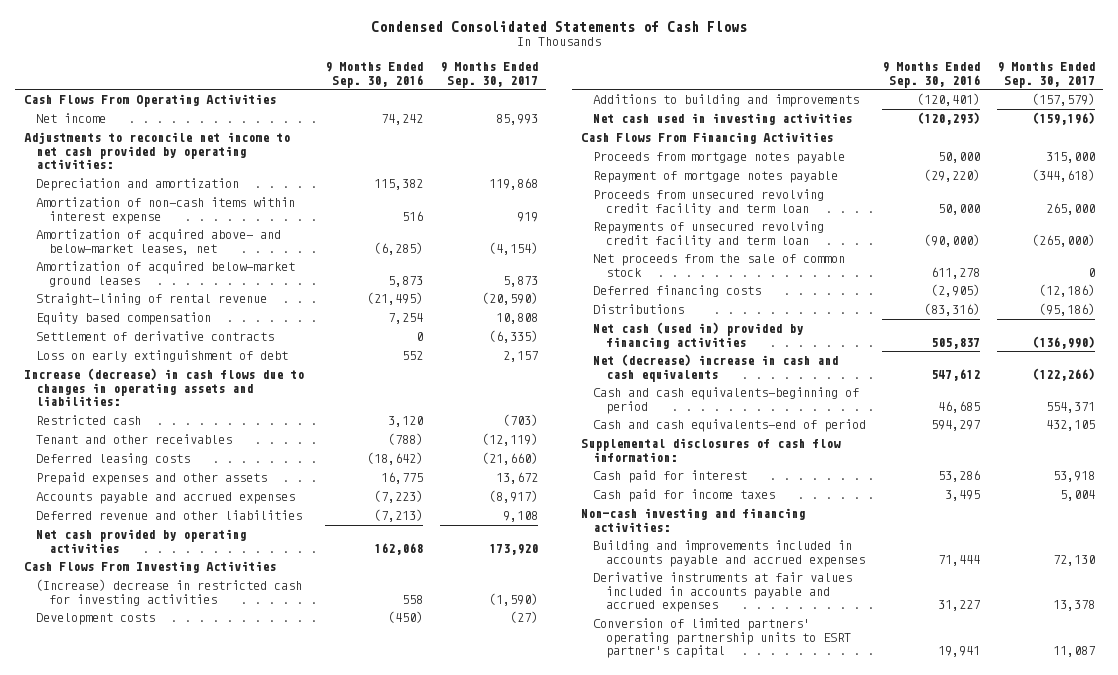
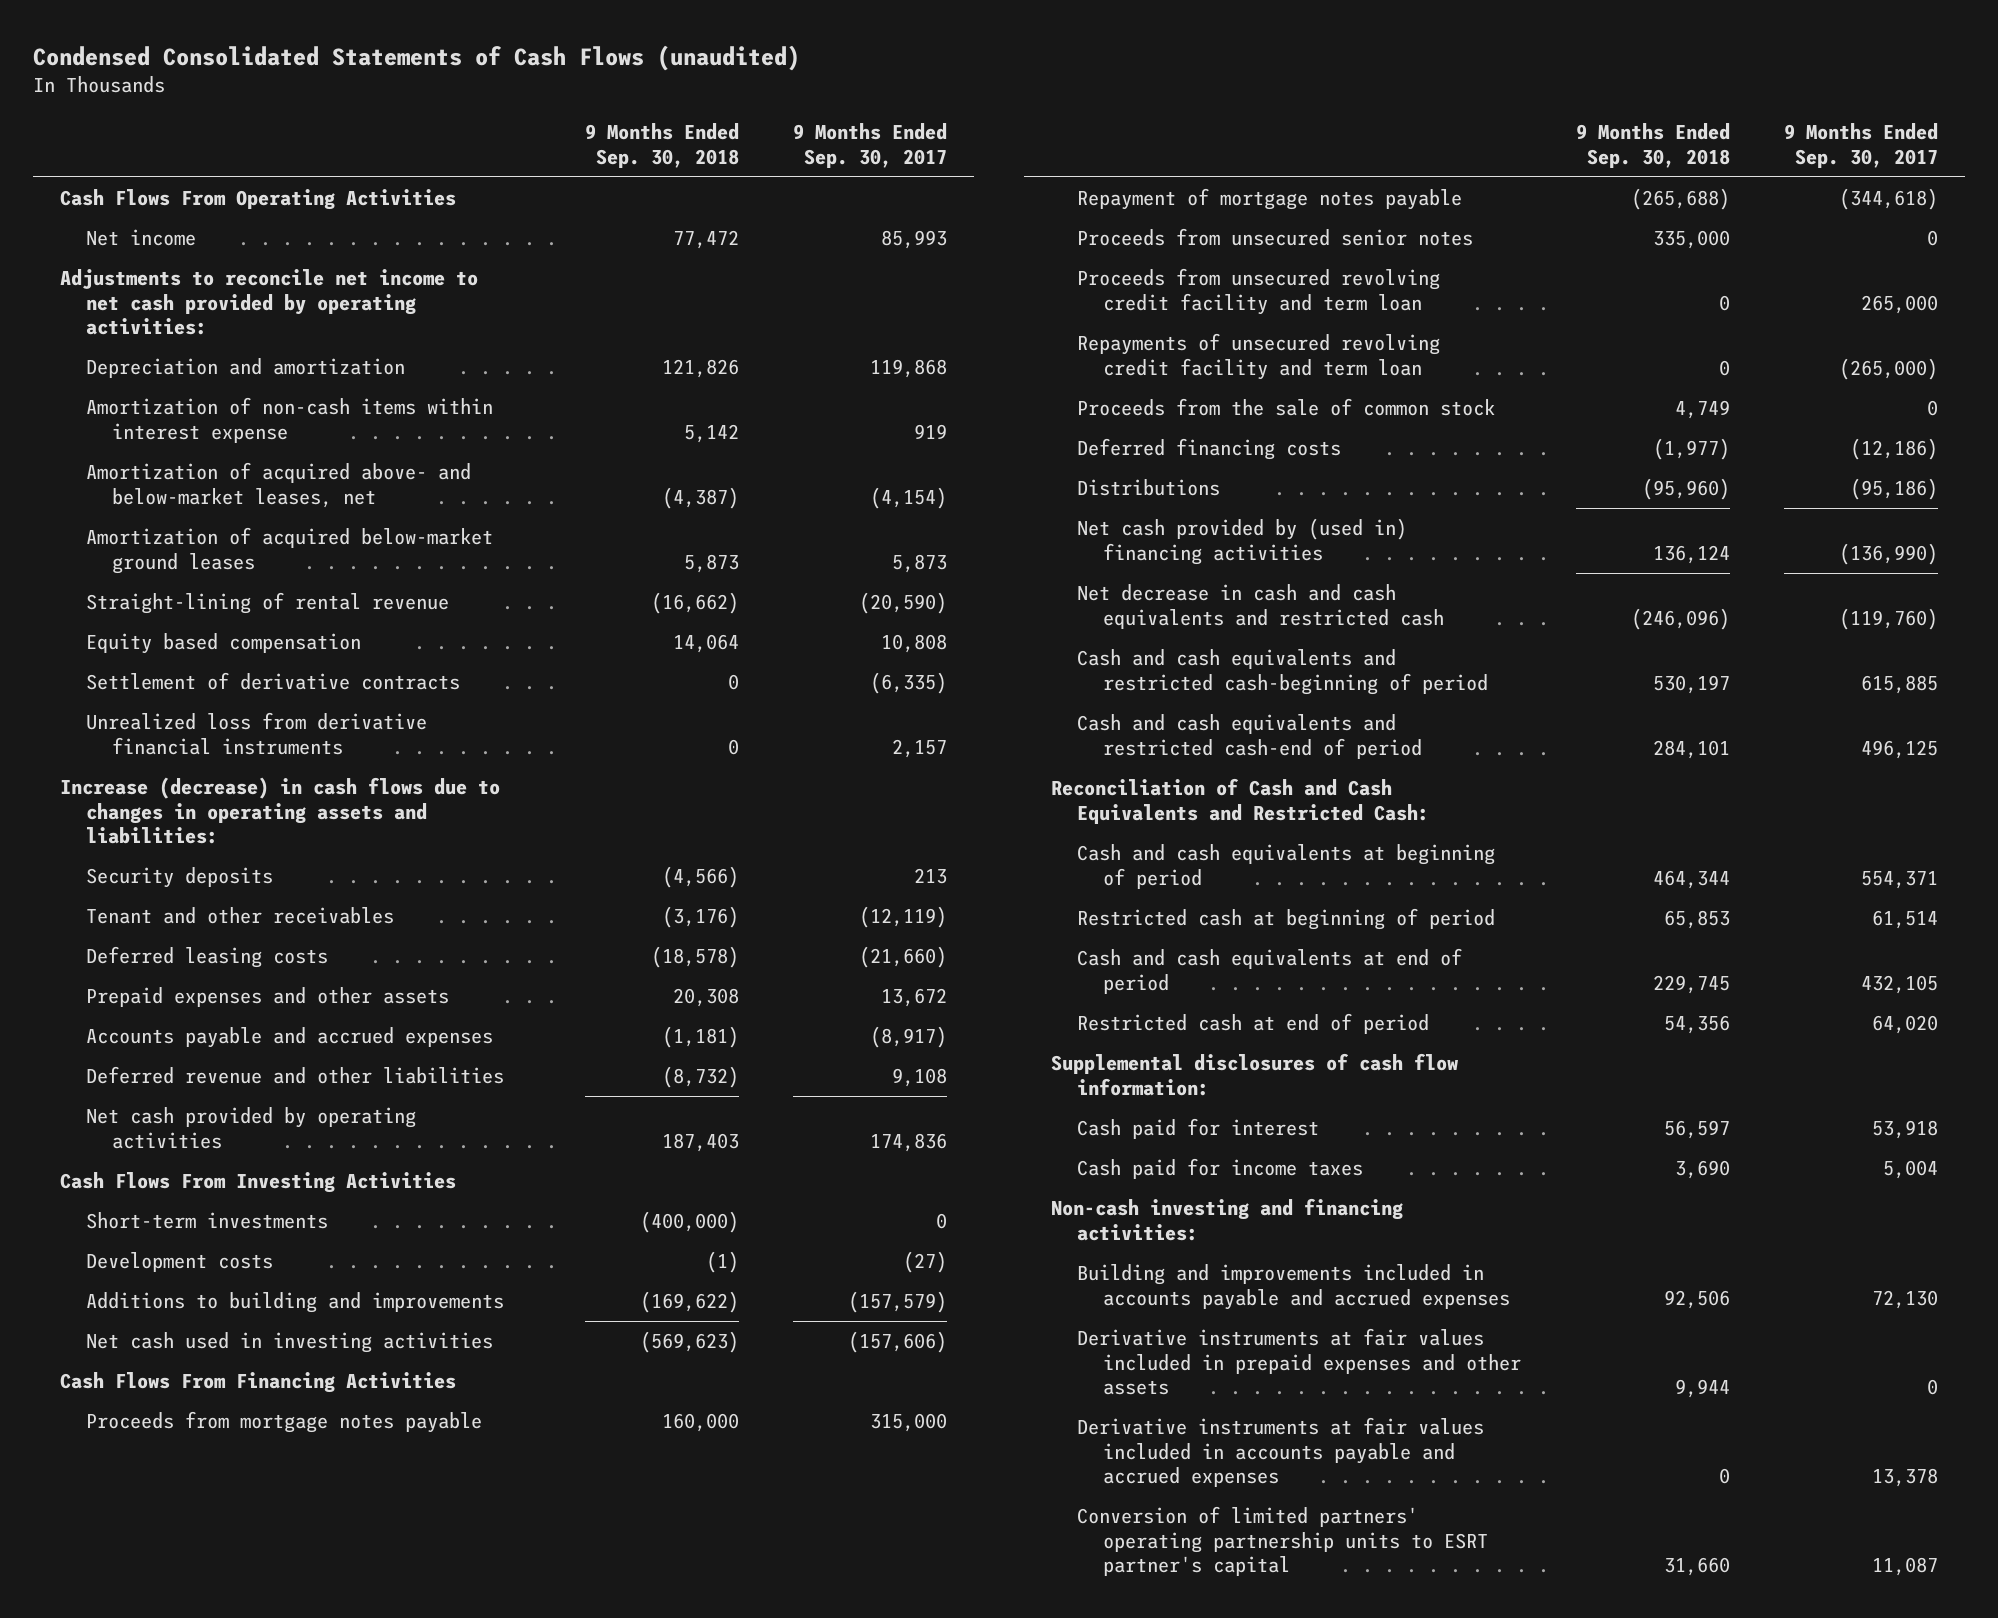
[371,20,748,32] Condensed Consolidated Statements of Cash Flows -> [33,44,801,71] Condensed Consolidated Statements of Cash Flows (unaudited)
[325,62,424,88] 9 Months Ended Sep. 30, 2016 -> none
none -> [584,123,739,168] 9 Months Ended Sep. 30, 2018
[36,350,289,363] Loss on early extinguishment of debt -> [86,712,428,755] Unrealized loss from derivative financial instruments
[36,415,142,426] Restricted cash -> none
none -> [86,867,274,889] Security deposits
[488,543,538,555] 173,920 -> [869,1132,947,1152] 174,836
[36,579,303,606] (Increase) decrease in restricted cash for investing activities -> none
none -> [86,1212,329,1230] Short-term investments
[1031,112,1095,126] (159,196) -> [847,1331,947,1354] (157,606)
none -> [1077,228,1474,247] Proceeds from unsecured senior notes
[593,254,846,277] Net proceeds from the sale of common stock -> [1077,398,1496,417] Proceeds from the sale of common stock
[593,322,804,349] Net cash (used in) provided by financing activities -> [1077,518,1408,565] Net cash provided by (used in) financing activities
[593,354,839,382] Net (decrease) increase in cash and cash equivalents -> [1077,584,1445,629] Net decrease in cash and cash equivalents and restricted cash
[1031,367,1095,381] (122,266) -> [1838,607,1938,630] (119,760)
none -> [1077,649,1489,695] Cash and cash equivalents and restricted cash-beginning of period
none -> [1077,714,1423,759] Cash and cash equivalents and restricted cash-end of period
none -> [1051,778,1430,824] Reconciliation of Cash and Cash Equivalents and Restricted Cash:
[593,387,860,414] Cash and cash equivalents-beginning of period -> [1077,844,1496,889] Cash and cash equivalents at beginning of period
none -> [1077,908,1496,931] Restricted cash at beginning of period
[593,419,867,433] Cash and cash equivalents-end of period -> [1077,948,1463,994] Cash and cash equivalents at end of period
none -> [1077,1013,1430,1035] Restricted cash at end of period
none -> [1077,1328,1522,1396] Derivative instruments at fair values included in prepaid expenses and other assets

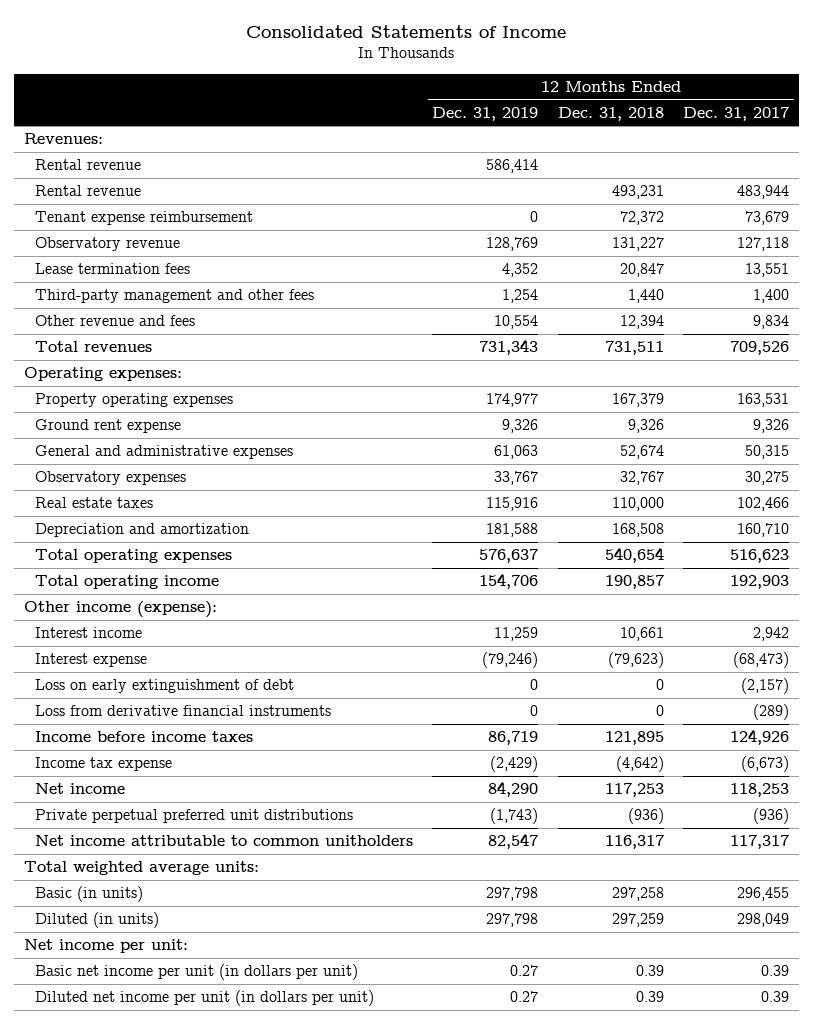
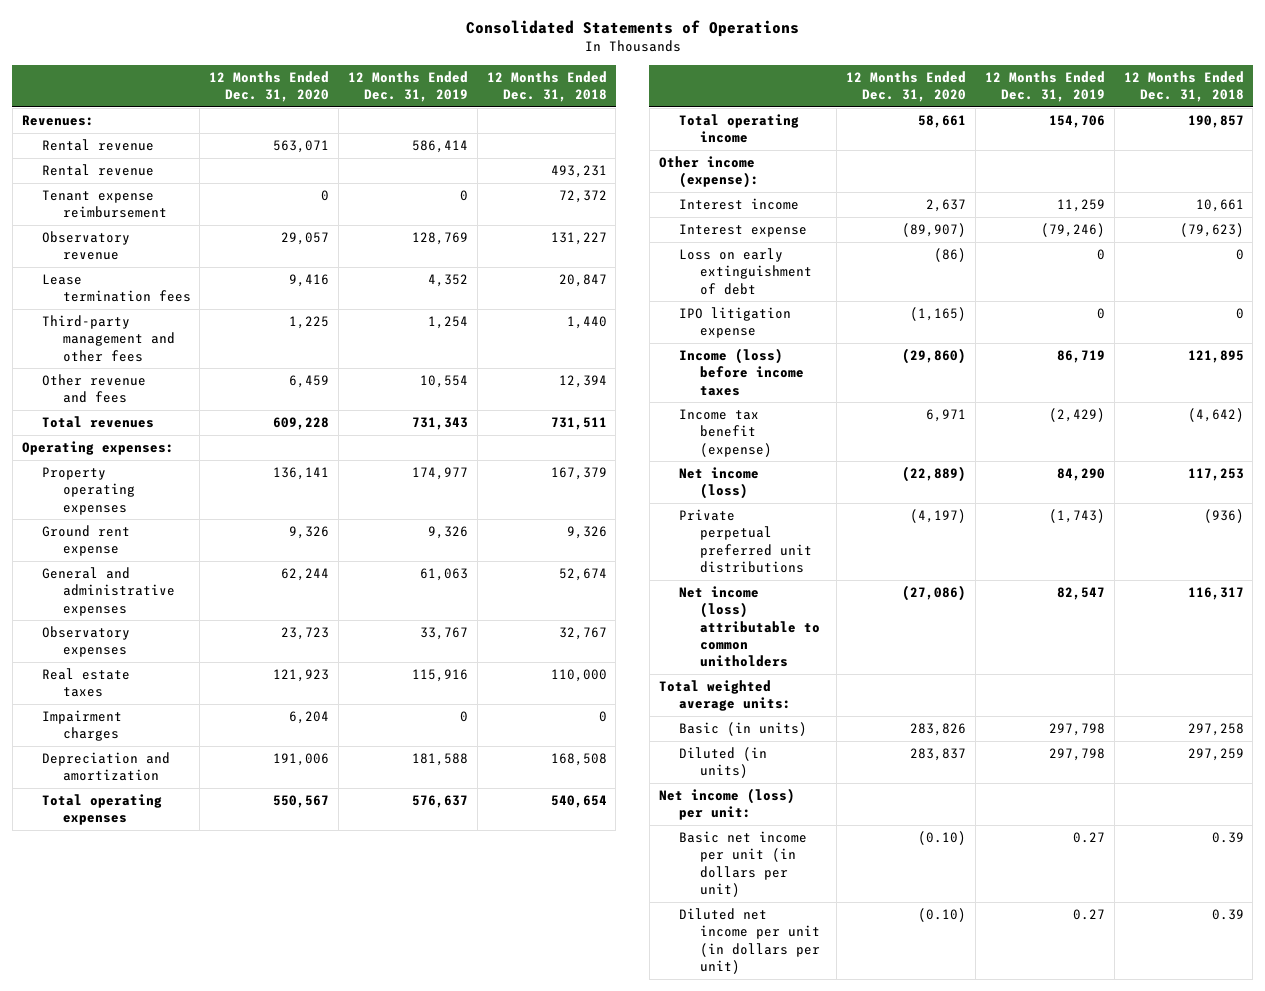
[246,24,567,38] Consolidated Statements of Income -> [465,20,799,38] Consolidated Statements of Operations
[683,106,790,121] Dec. 31, 2017 -> none
none -> [209,70,330,103] 12 Months Ended Dec. 31, 2020
none -> [42,710,123,742] Impairment charges
[34,705,331,717] Loss from derivative financial instruments -> none
none -> [679,307,792,339] IPO litigation expense
[34,731,253,743] Income before income taxes -> [679,348,804,396] Income (loss) before income taxes
[34,757,172,772] Income tax expense -> [679,409,772,457] Income tax benefit (expense)
[34,783,125,795] Net income -> [679,467,760,500] Net income (loss)
[34,835,413,847] Net income attributable to common unitholders -> [679,586,820,668] Net income (loss) attributable to common unitholders
[23,939,188,954] Net income per unit: -> [658,788,795,821] Net income (loss) per unit:

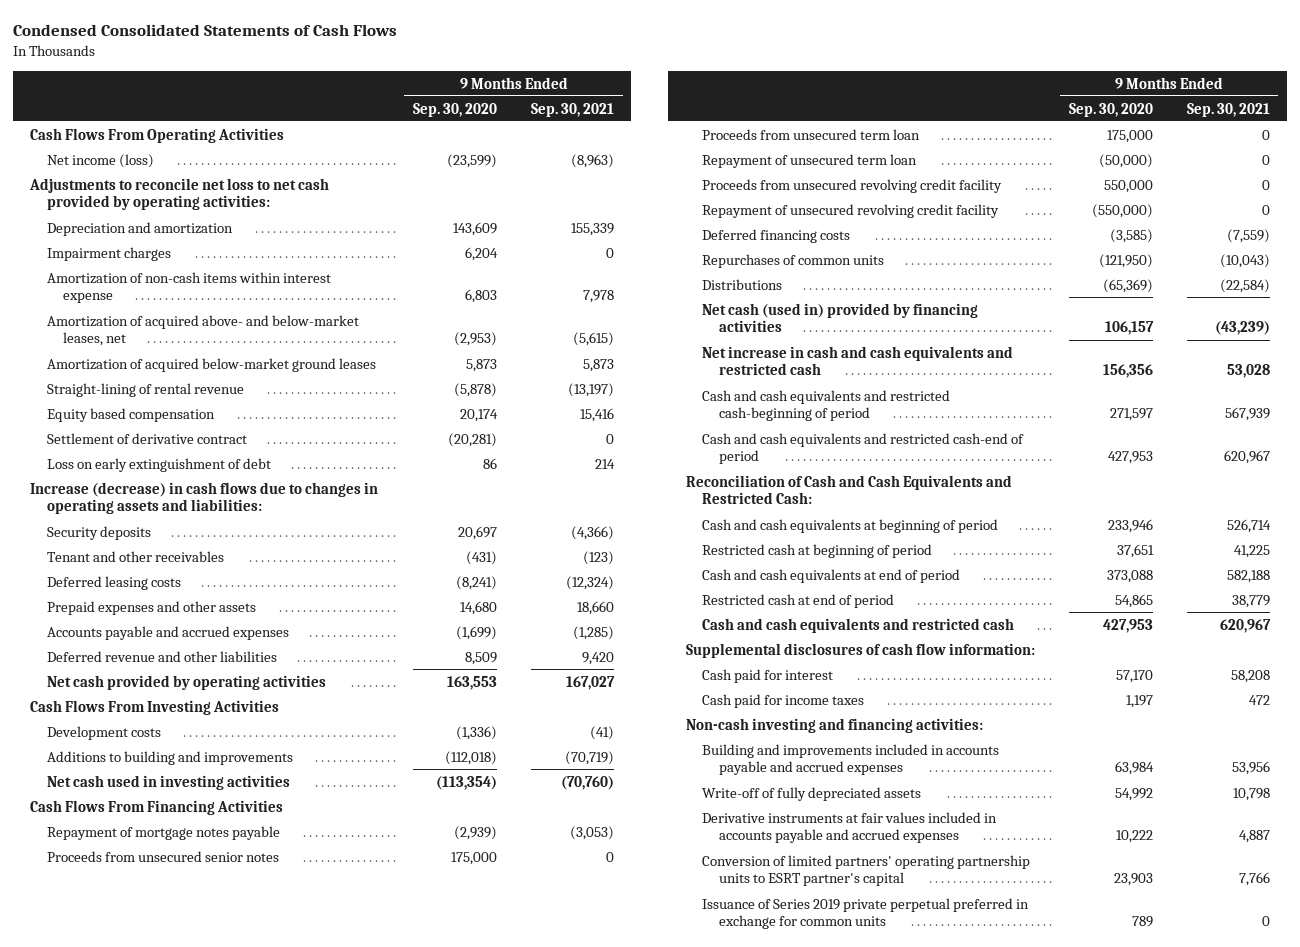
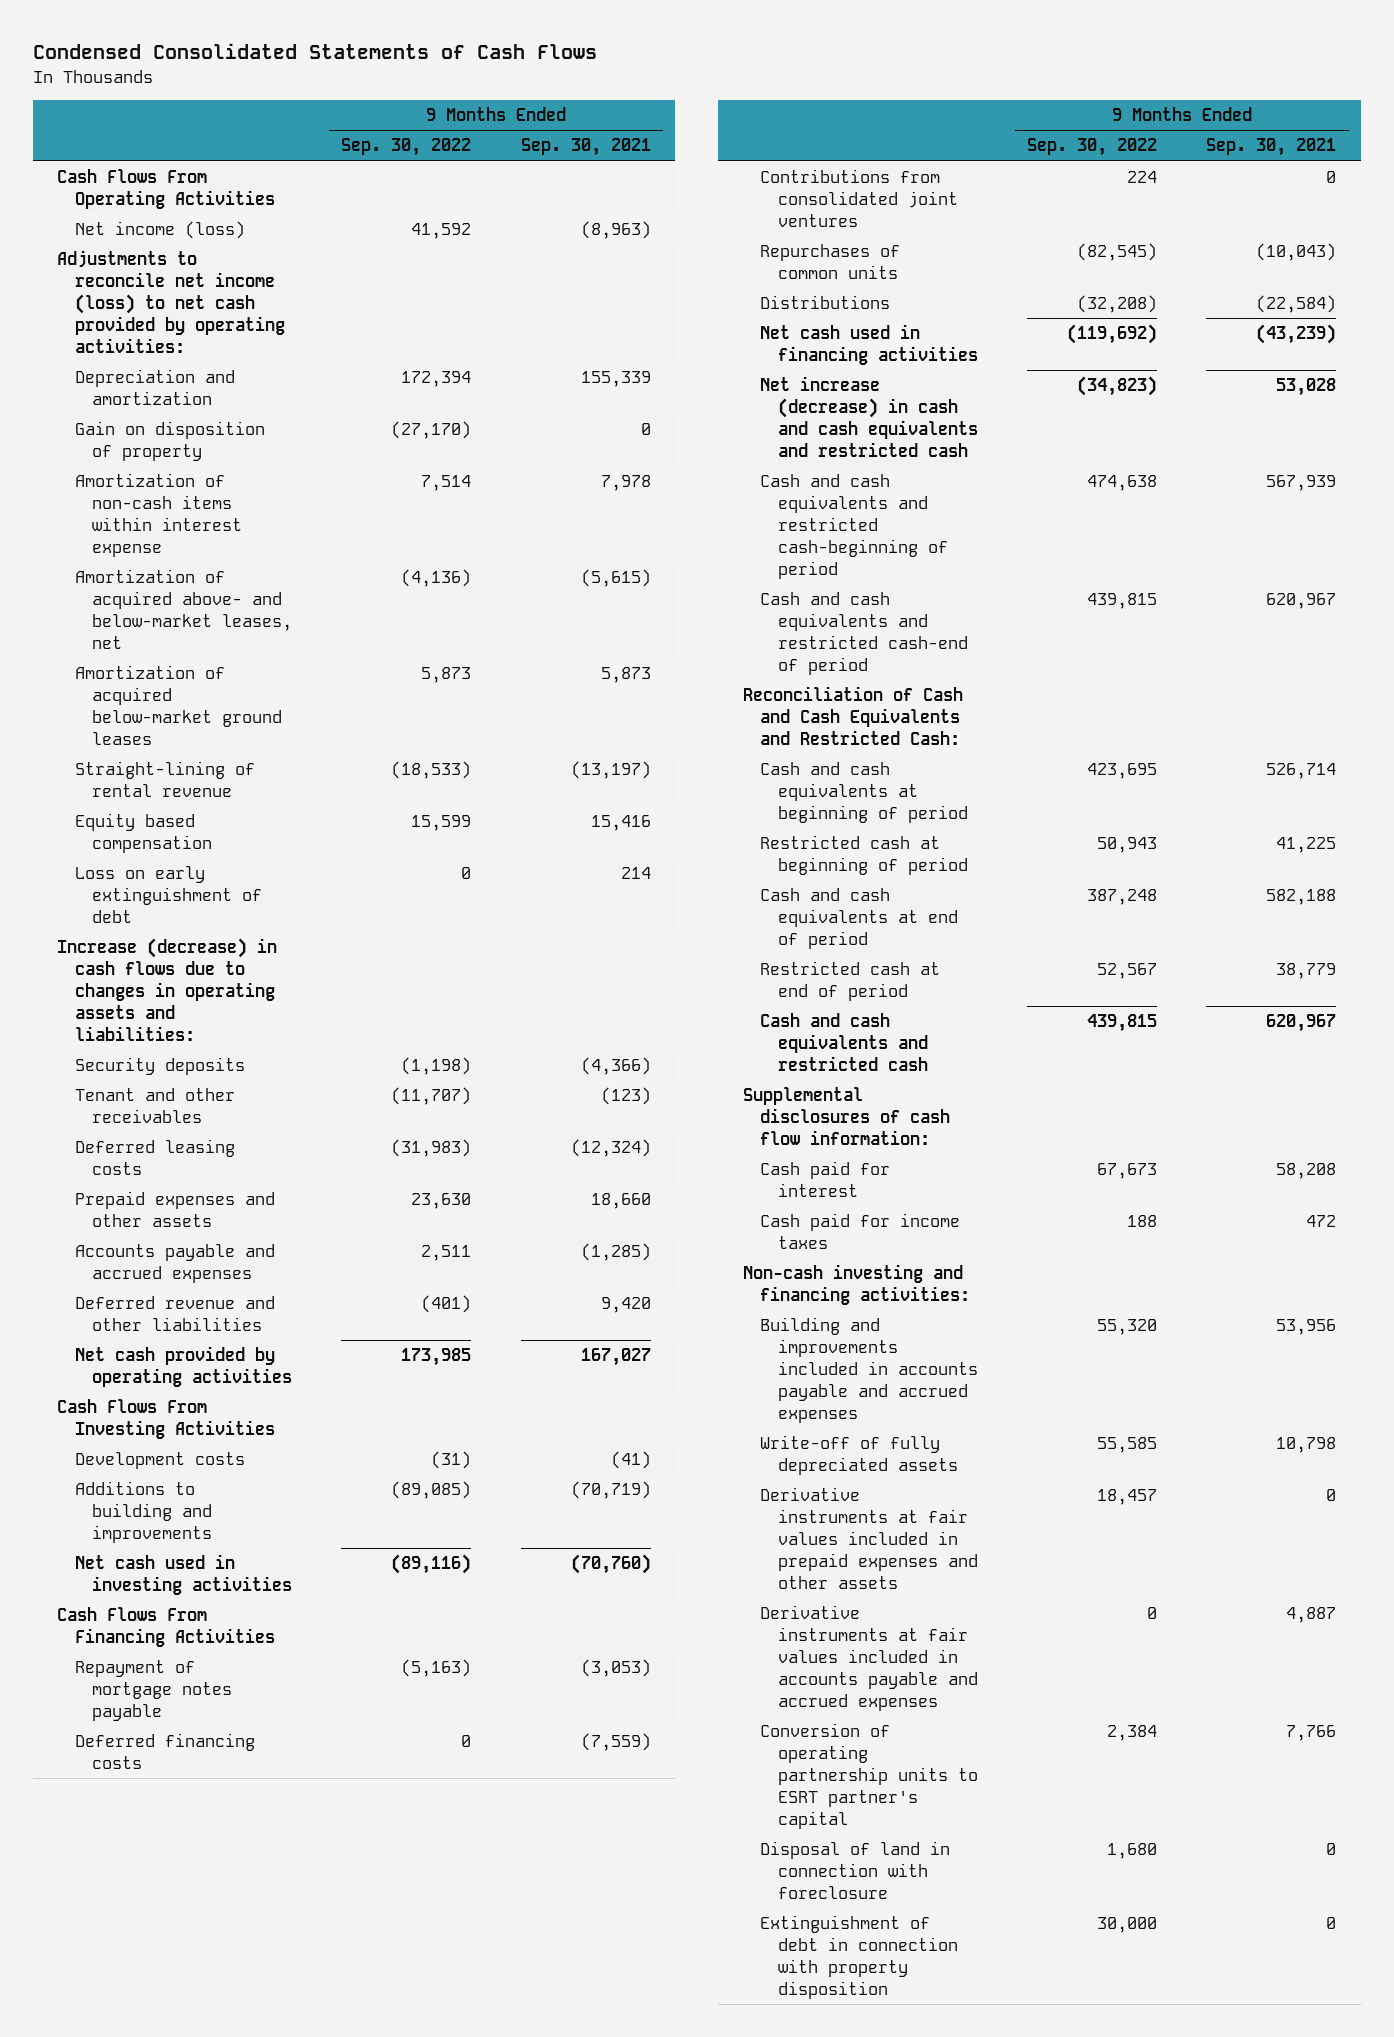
[412,102,497,117] Sep. 30, 2020 -> none
none -> [341,138,472,157] Sep. 30, 2022
[28,177,329,211] Adjustments to reconcile net loss to net cash provided by operating activities: -> [57,250,285,354] Adjustments to reconcile net income (loss) to net cash provided by operating activities:
[46,246,171,261] Impairment charges -> none
none -> [74,421,265,462] Gain on disposition of property
[46,432,247,444] Settlement of derivative contract -> none
[46,850,279,862] Proceeds from unsecured senior notes -> none
[702,128,921,140] Proceeds from unsecured term loan -> none
[702,153,918,168] Repayment of unsecured term loan -> none
[702,178,1003,193] Proceeds from unsecured revolving credit facility -> none
[702,203,1000,218] Repayment of unsecured revolving credit facility -> none
none -> [760,169,958,228] Contributions from consolidated joint ventures
[702,302,979,333] Net cash (used in) provided by financing activities -> [760,324,978,366] Net cash used in financing activities
[702,345,1014,376] Net increase in cash and cash equivalents and restricted cash -> [760,376,978,458] Net increase (decrease) in cash and cash equivalents and restricted cash
none -> [760,1487,978,1590] Derivative instruments at fair values included in prepaid expenses and other assets
[702,897,1030,930] Issuance of Series 2019 private perpetual preferred in exchange for common units -> none
[702,854,1031,887] Conversion of limited partners' operating partnership units to ESRT partner's capital -> [760,1723,978,1830] Conversion of operating partnership units to ESRT partner's capital
none -> [760,1841,951,1900] Disposal of land in connection with foreclosure
none -> [760,1915,958,2000] Extinguishment of debt in connection with property disposition

